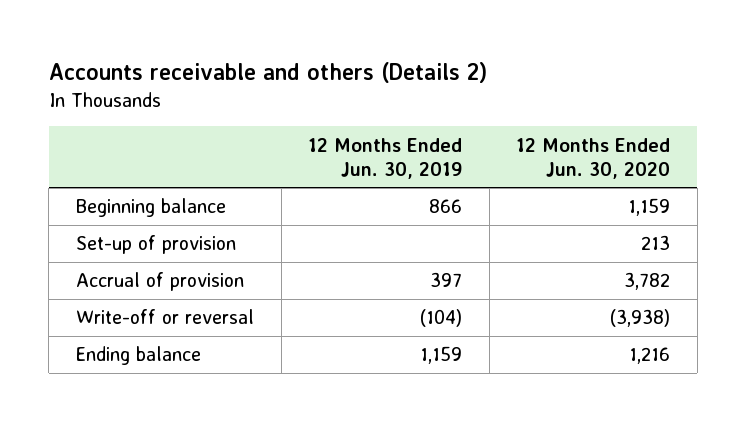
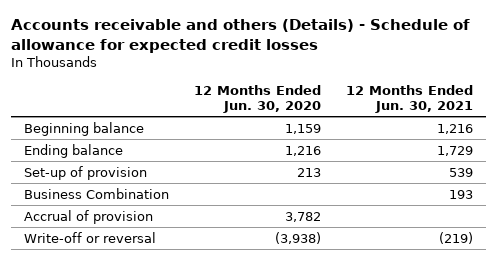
[48,61,487,83] Accounts receivable and others (Details 2) -> [11,19,471,53] Accounts receivable and others (Details) - Schedule of allowance for expected credit losses
[308,137,463,179] 12 Months Ended Jun. 30, 2019 -> none
none -> [346,84,474,113] 12 Months Ended Jun. 30, 2021
[75,346,201,366] Ending balance -> [23,143,123,158] Ending balance
none -> [23,187,169,199] Business Combination

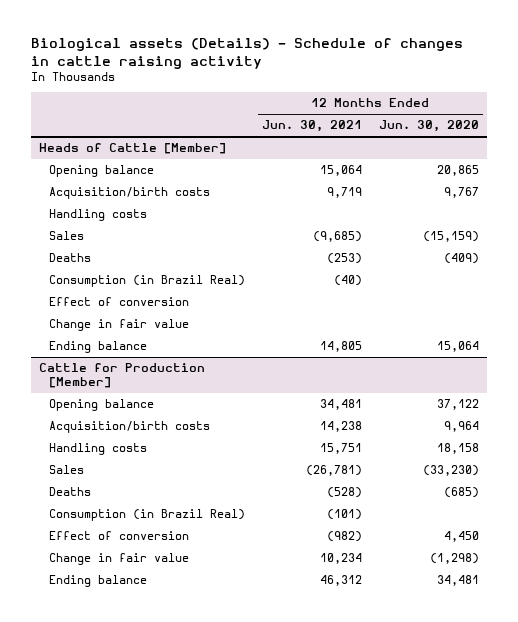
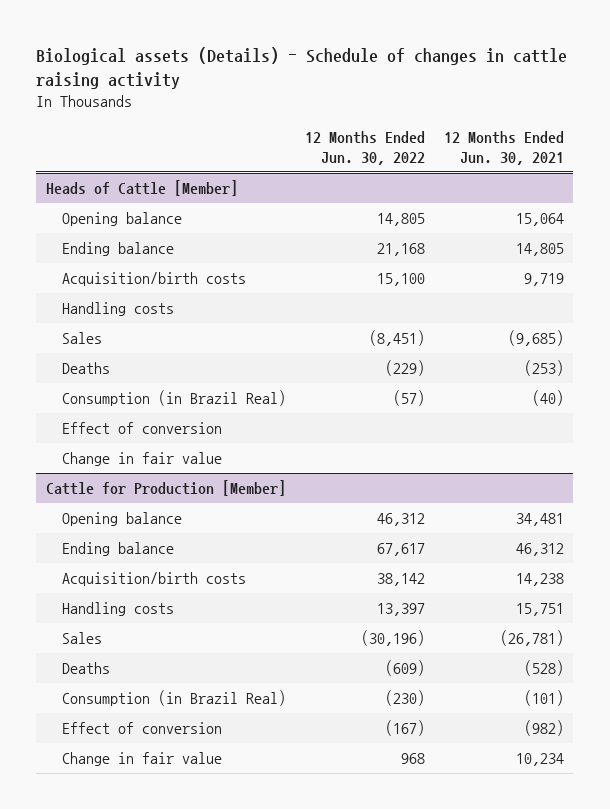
[378,120,479,133] Jun. 30, 2020 -> none
none -> [305,130,426,166] 12 Months Ended Jun. 30, 2022
[49,341,148,354] Ending balance -> [62,241,175,256] Ending balance
[49,575,148,588] Ending balance -> [62,541,175,556] Ending balance

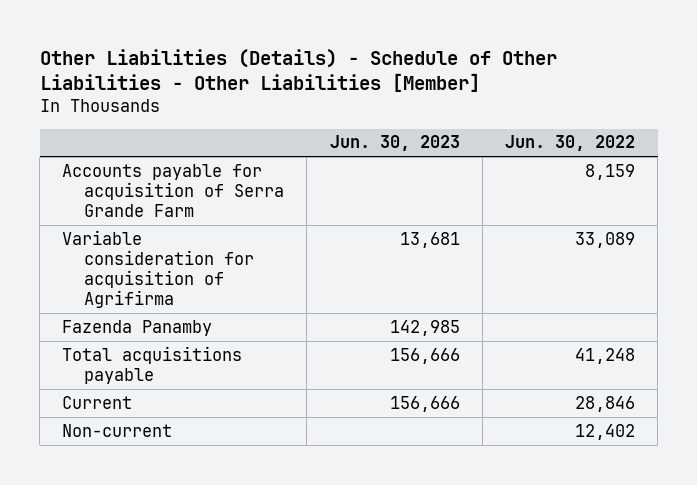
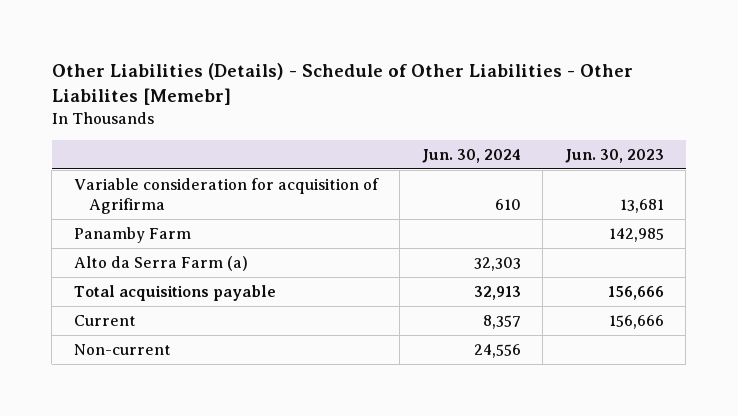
[39,48,557,93] Other Liabilities (Details) - Schedule of Other Liabilities - Other Liabilities [Member] -> [51,62,633,105] Other Liabilities (Details) - Schedule of Other Liabilities - Other Liabilites [Memebr]
[505,135,636,152] Jun. 30, 2022 -> none
none -> [421,148,521,163] Jun. 30, 2024
[62,163,285,218] Accounts payable for acquisition of Serra Grande Farm -> none
[62,319,213,336] Fazenda Panamby -> [73,227,191,244] Panamby Farm
none -> [73,256,248,272] Alto da Serra Farm (a)

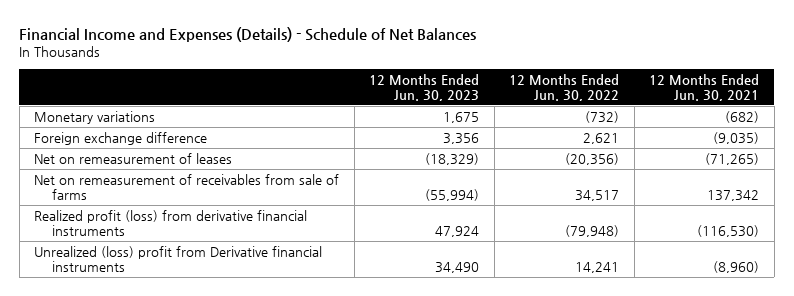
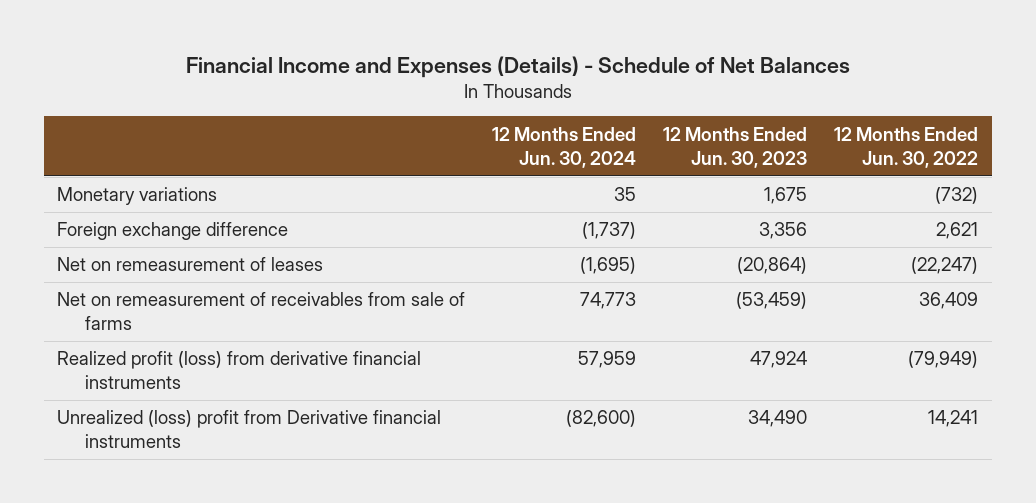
[649,73,760,101] 12 Months Ended Jun. 30, 2021 -> none
none -> [492,126,637,168] 12 Months Ended Jun. 30, 2024
[425,152,480,165] (18,329) -> [737,257,808,275] (20,864)
[565,152,620,165] (20,356) -> [911,257,979,275] (22,247)
[425,188,480,201] (55,994) -> [736,292,808,310] (53,459)
[575,189,620,201] 34,517 -> [919,292,979,310] 36,409
[565,224,620,237] (79,948) -> [908,351,979,369] (79,949)

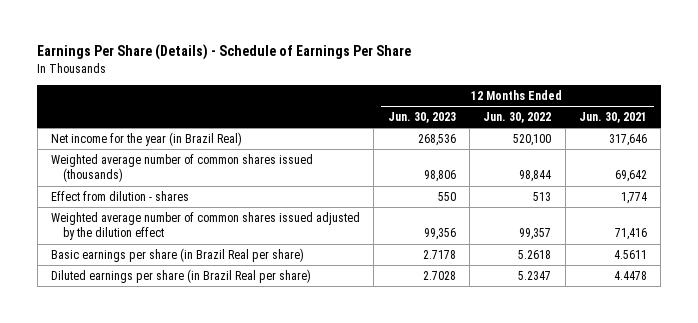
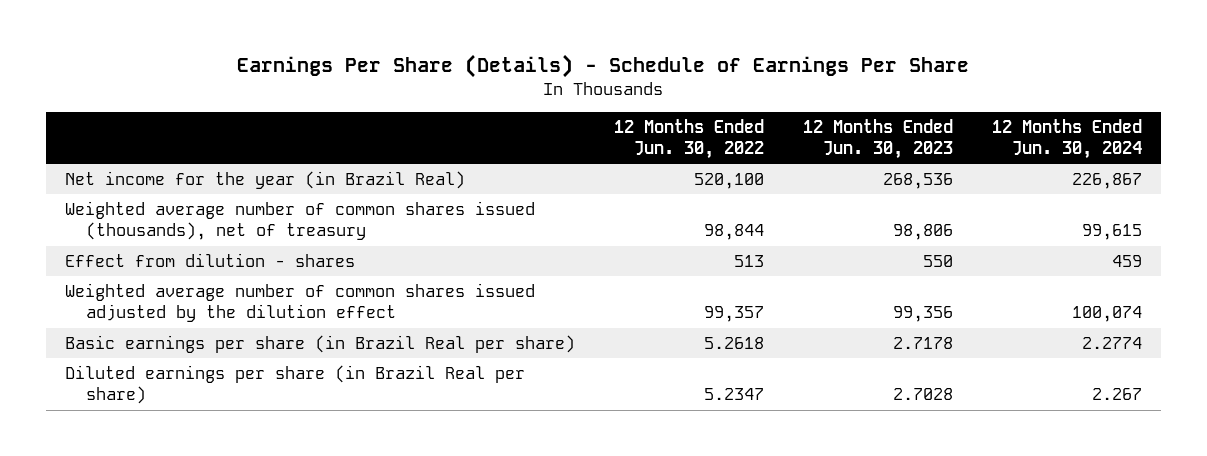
[578,111,647,123] Jun. 30, 2021 -> none
none -> [991,118,1142,160] 12 Months Ended Jun. 30, 2024
[51,153,314,183] Weighted average number of common shares issued (thousands) -> [64,201,535,241] Weighted average number of common shares issued (thousands), net of treasury

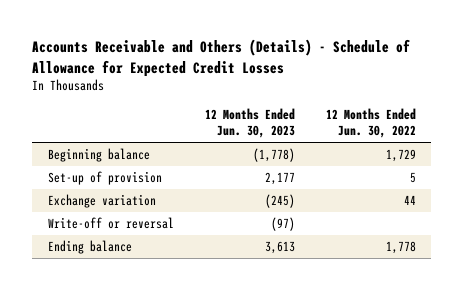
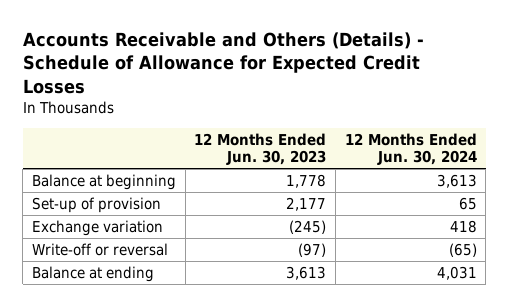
[325,108,416,139] 12 Months Ended Jun. 30, 2022 -> none
none -> [344,133,477,166] 12 Months Ended Jun. 30, 2024
[47,148,150,163] Beginning balance -> [31,173,176,190] Balance at beginning
[252,148,295,163] (1,778) -> [286,173,327,188] 1,778
[47,240,132,255] Ending balance -> [31,265,154,282] Balance at ending

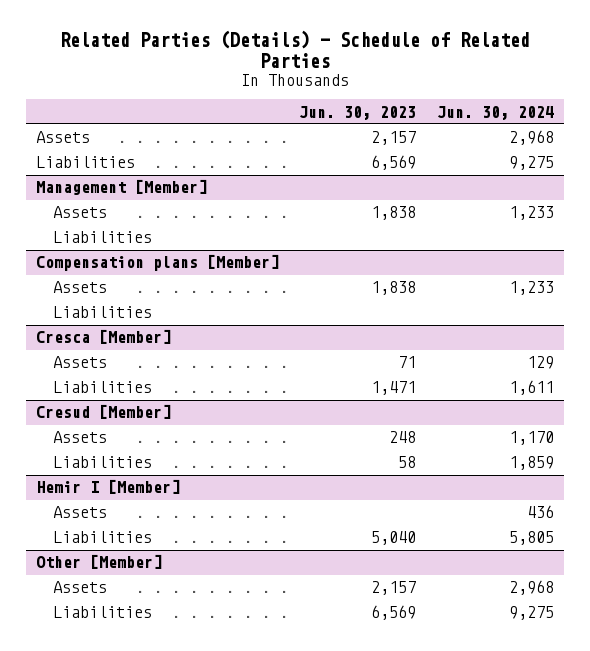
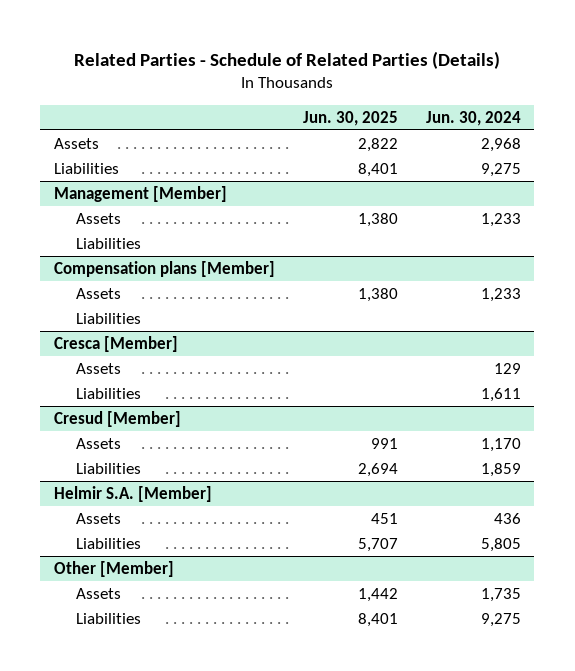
[59,29,530,68] Related Parties (Details) - Schedule of Related Parties -> [74,50,501,69] Related Parties - Schedule of Related Parties (Details)
[299,105,417,120] Jun. 30, 2023 -> none
none -> [302,110,398,126] Jun. 30, 2025
[36,479,181,495] Hemir I [Member] -> none
none -> [54,485,213,502] Helmir S.A. [Member]
[508,580,554,596] 2,968 -> [480,587,521,602] 1,735

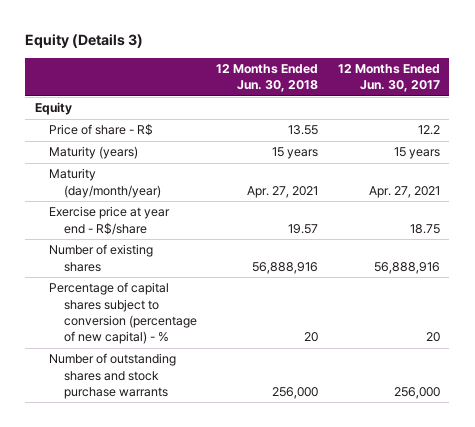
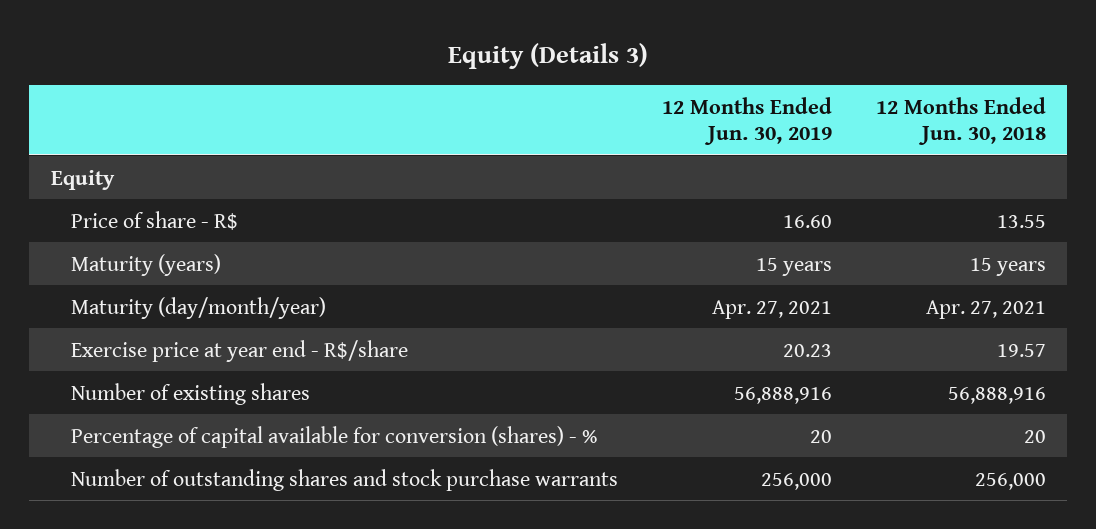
[337,64,440,93] 12 Months Ended Jun. 30, 2017 -> none
none -> [661,96,832,146] 12 Months Ended Jun. 30, 2019
[49,282,198,345] Percentage of capital shares subject to conversion (percentage of new capital) - % -> [70,425,597,448] Percentage of capital available for conversion (shares) - %

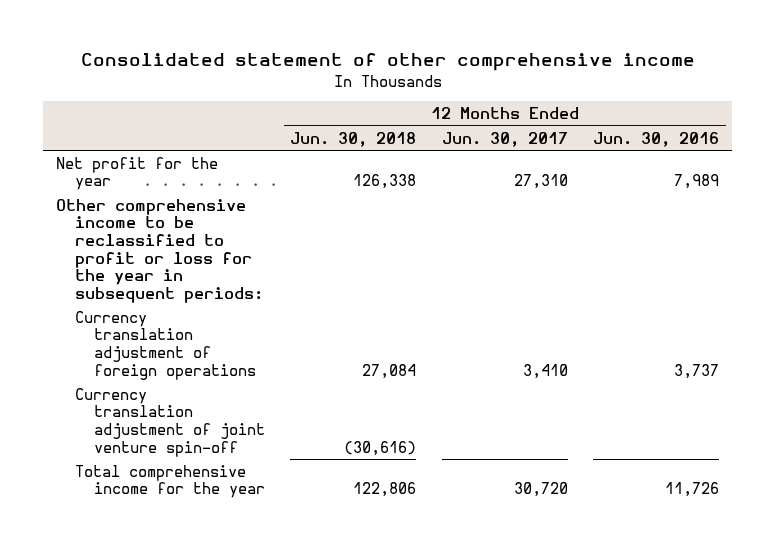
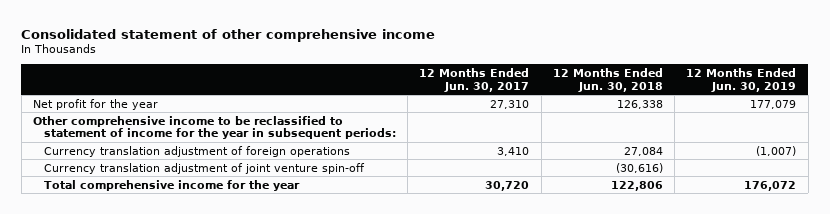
[593,131,720,147] Jun. 30, 2016 -> none
none -> [686,67,797,92] 12 Months Ended Jun. 30, 2019
[55,198,263,303] Other comprehensive income to be reclassified to profit or loss for the year in subsequent periods: -> [33,115,396,140] Other comprehensive income to be reclassified to statement of income for the year in subsequent periods:

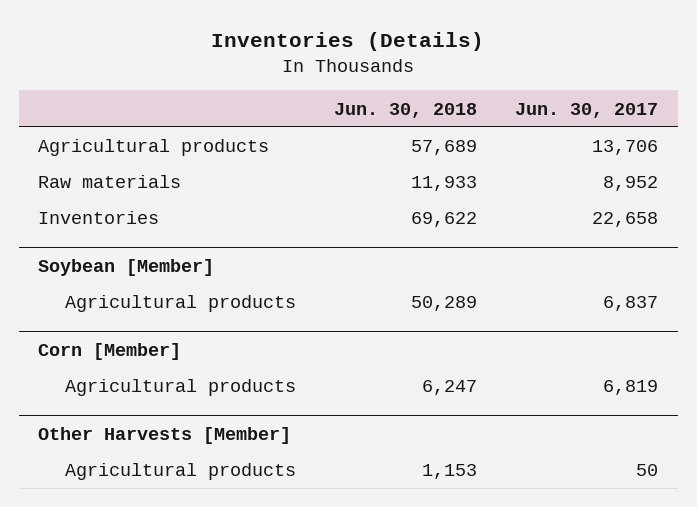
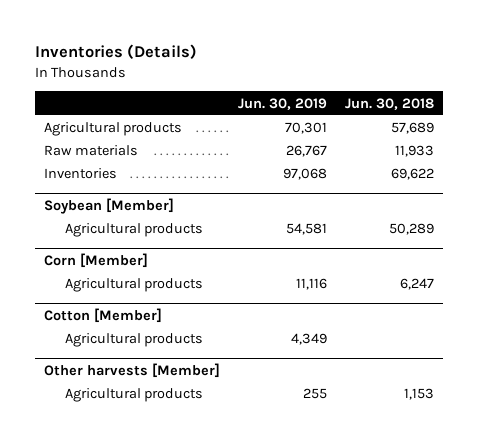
[515,102,659,118] Jun. 30, 2017 -> none
none -> [237,97,327,110] Jun. 30, 2019
none -> [43,308,162,324] Cotton [Member]
none -> [64,333,203,348] Agricultural products
[38,426,292,444] Other Harvests [Member] -> [43,363,220,379] Other harvests [Member]

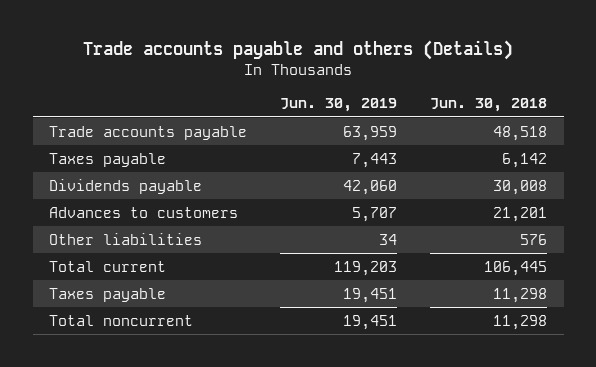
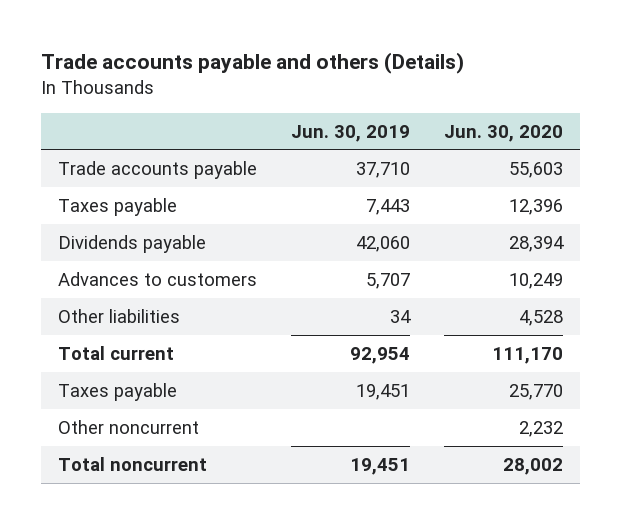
[430,98,548,113] Jun. 30, 2018 -> none
none -> [443,124,563,142] Jun. 30, 2020
[343,125,398,141] 63,959 -> [355,161,410,178] 37,710
[334,260,398,276] 119,203 -> [349,346,410,364] 92,954
none -> [57,419,199,434] Other noncurrent

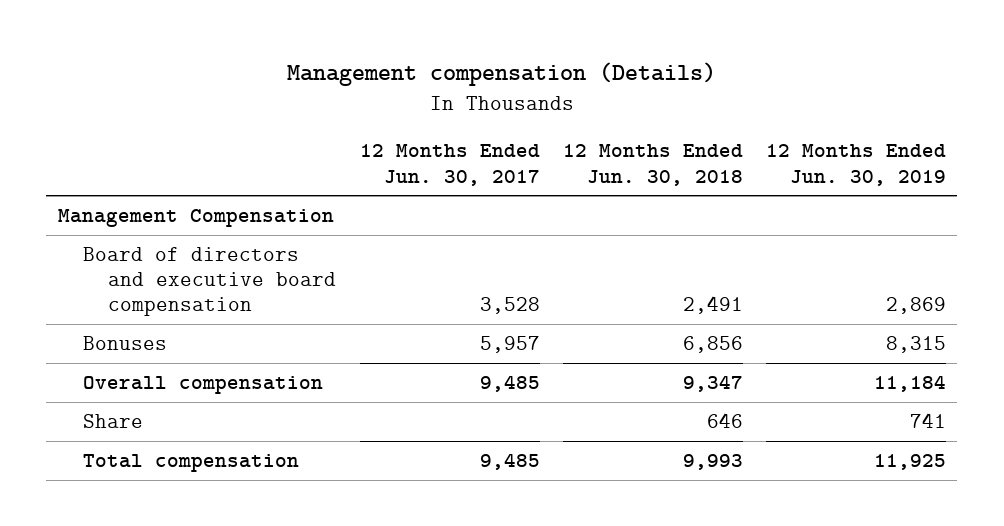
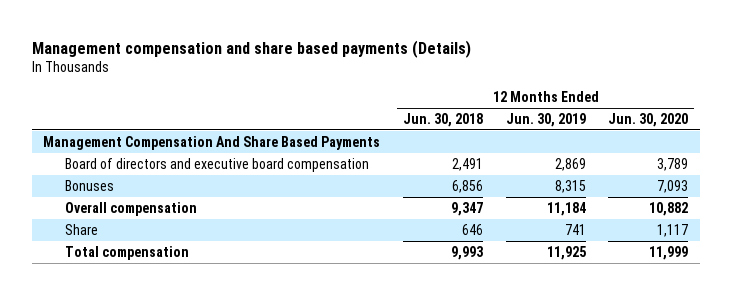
[286,62,716,87] Management compensation (Details) -> [31,39,471,58] Management compensation and share based payments (Details)
[359,144,540,186] 12 Months Ended Jun. 30, 2017 -> none
none -> [608,112,689,127] Jun. 30, 2020
[57,208,334,227] Management Compensation -> [43,135,381,150] Management Compensation And Share Based Payments

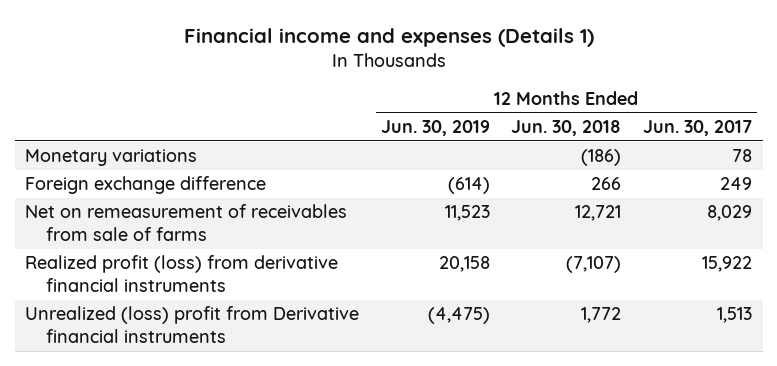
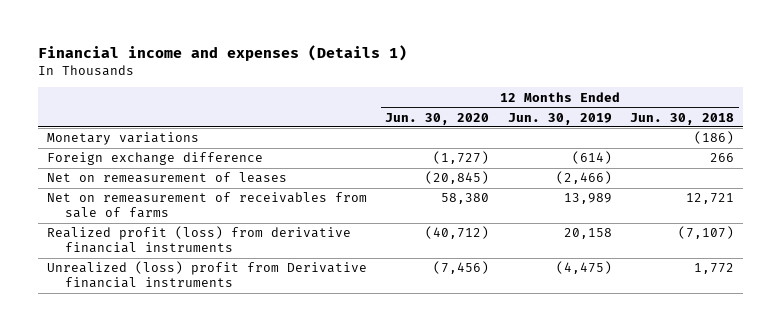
[642,120,752,137] Jun. 30, 2017 -> none
none -> [385,112,490,125] Jun. 30, 2020
none -> [47,172,288,184] Net on remeasurement of leases
[444,205,490,222] 11,523 -> [563,193,612,205] 13,989

